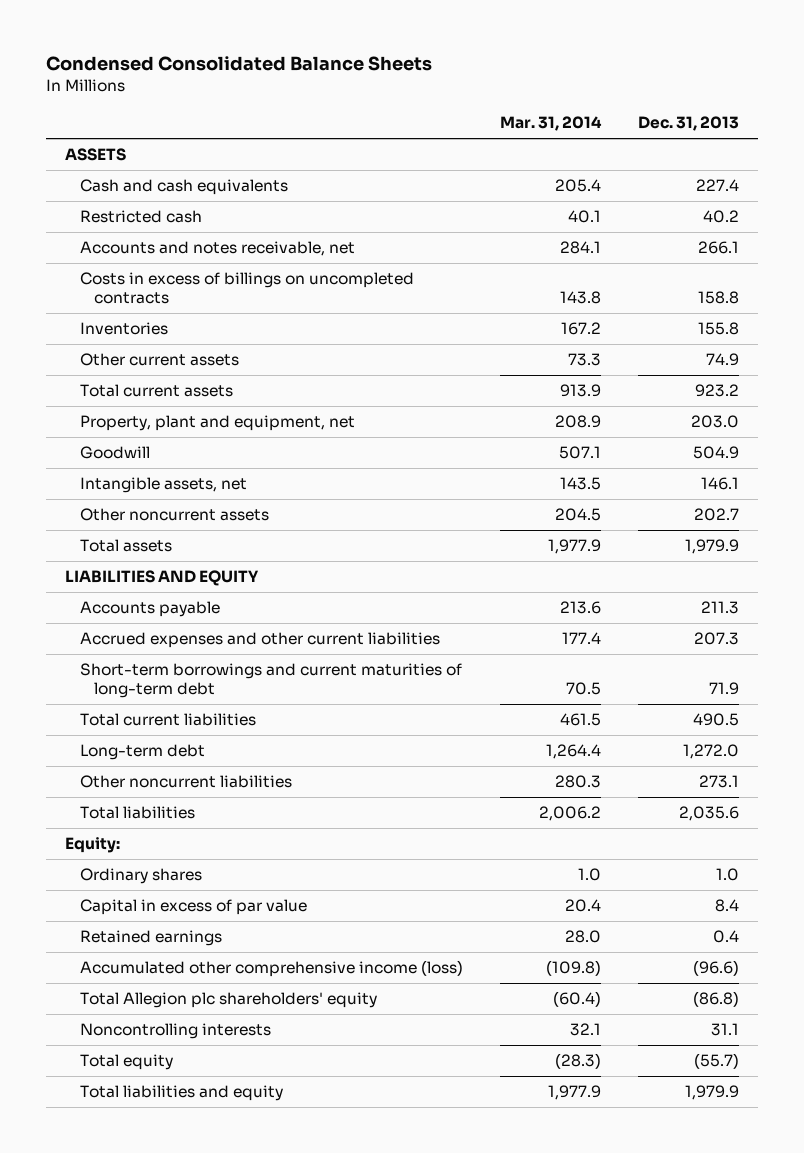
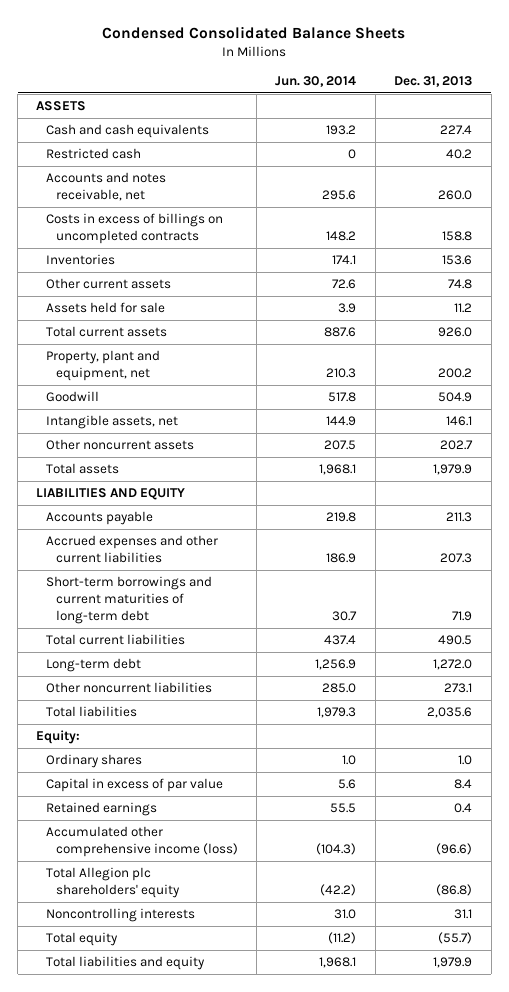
[499,115,602,131] Mar. 31, 2014 -> none
none -> [275,76,357,88] Jun. 30, 2014
[698,241,740,255] 266.1 -> [438,190,473,201] 260.0
[698,322,740,336] 155.8 -> [442,254,473,265] 153.6
[706,353,740,367] 74.9 -> [448,278,473,289] 74.8
none -> [46,301,166,313] Assets held for sale
[695,384,740,398] 923.2 -> [438,326,473,337] 926.0
[691,415,740,429] 203.0 -> [438,368,473,379] 200.2

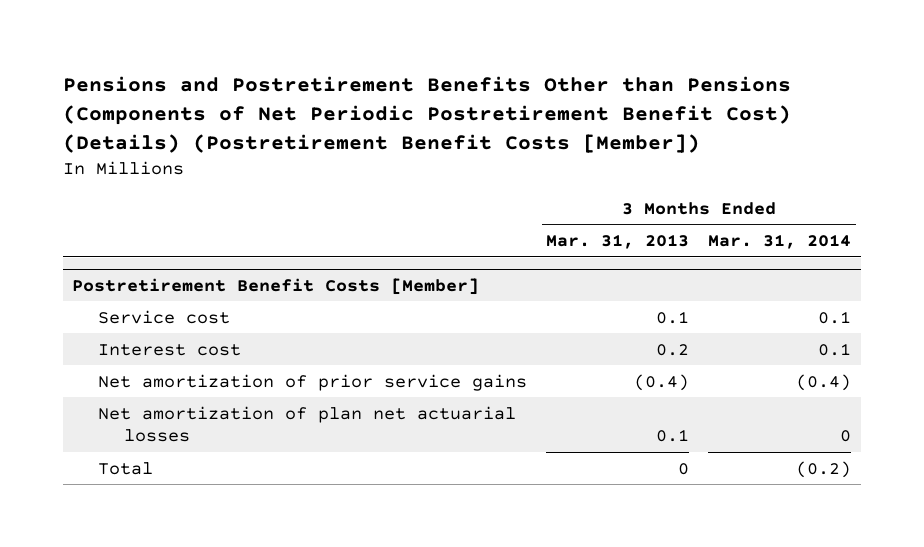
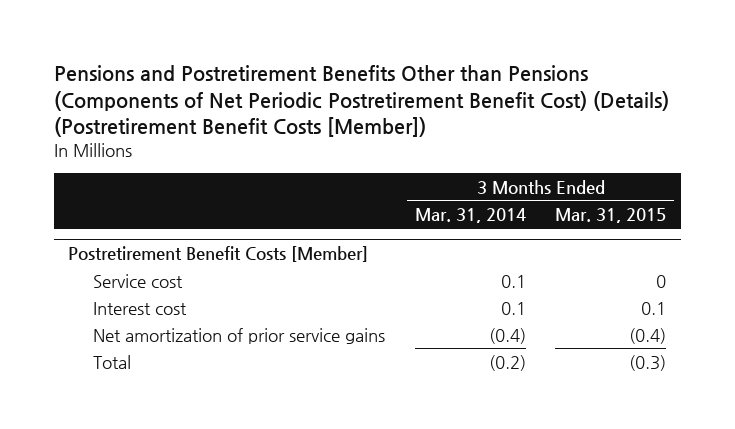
[546,234,690,250] Mar. 31, 2013 -> none
none -> [555,208,667,224] Mar. 31, 2015
[98,405,517,443] Net amortization of plan net actuarial losses -> none

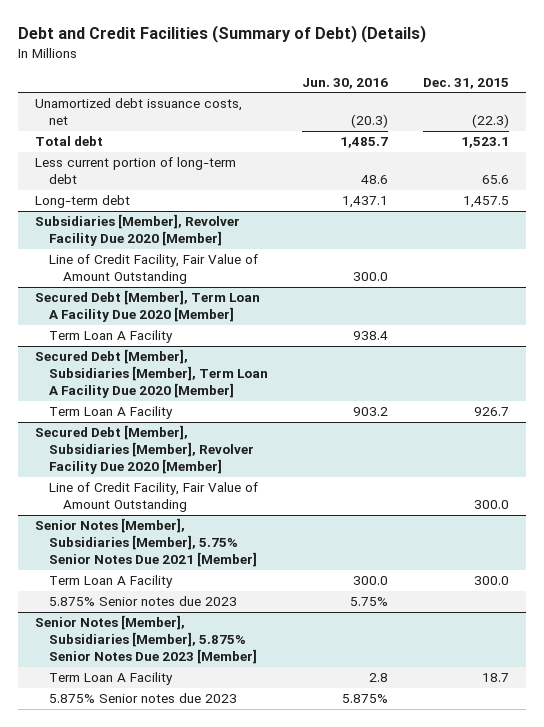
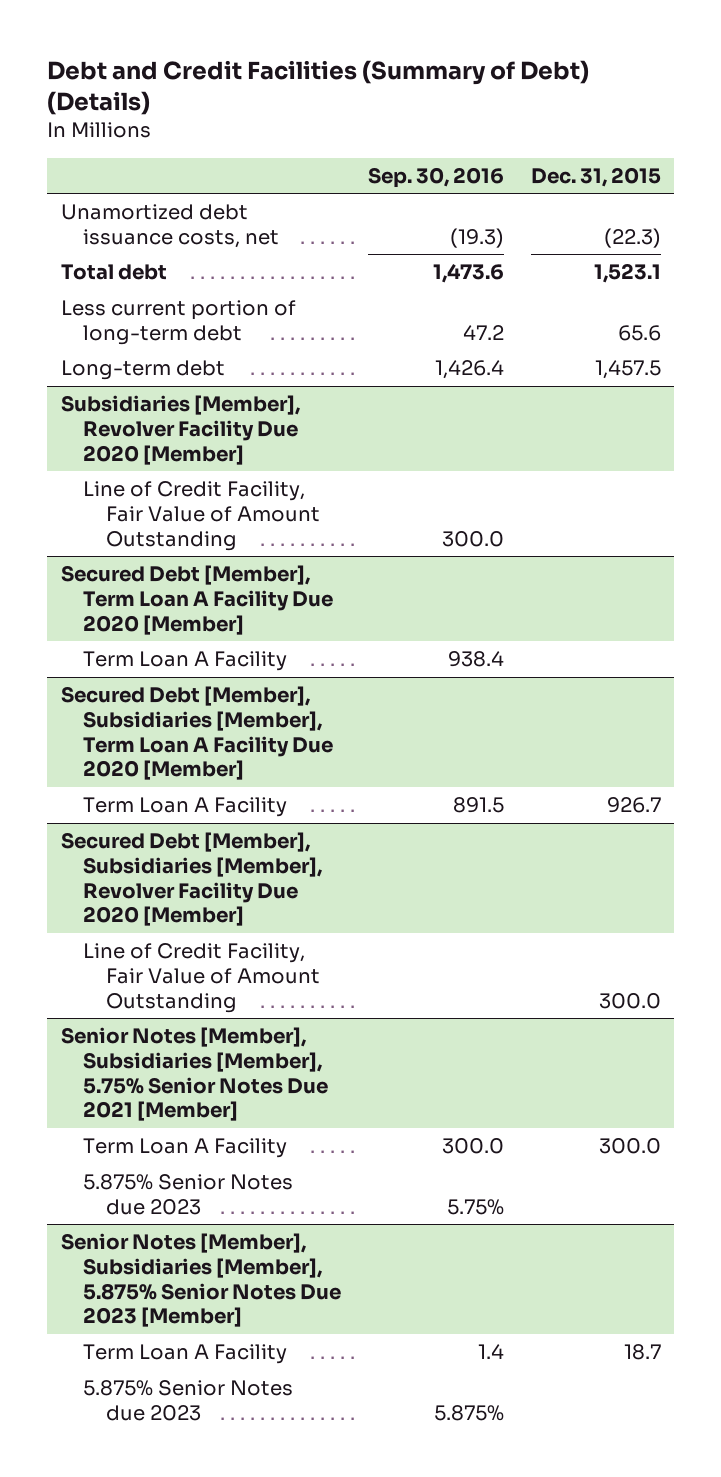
[302,77,389,89] Jun. 30, 2016 -> none
none -> [367,166,504,188] Sep. 30, 2016
[48,596,237,607] 5.875% Senior notes due 2023 -> [83,1174,294,1215] 5.875% Senior Notes due 2023
[48,693,237,704] 5.875% Senior notes due 2023 -> [83,1380,294,1421] 5.875% Senior Notes due 2023

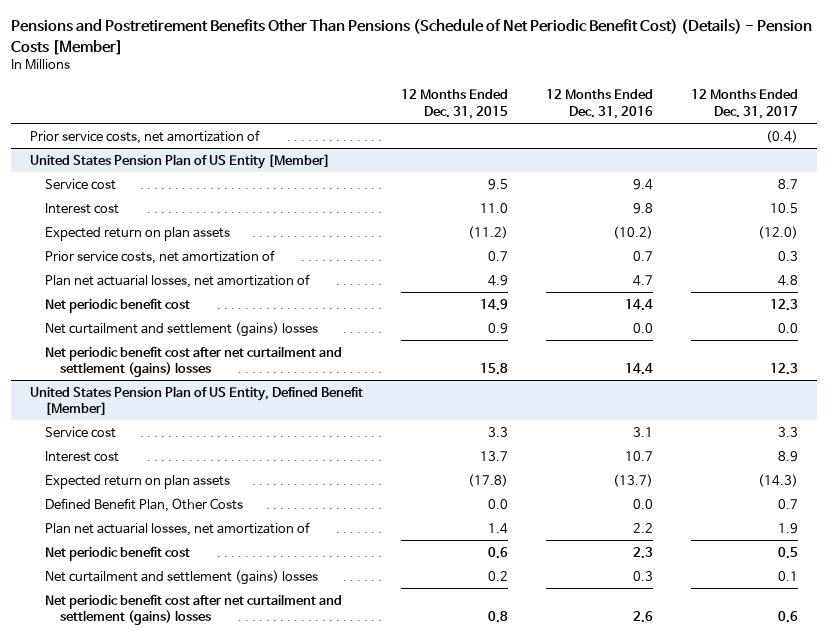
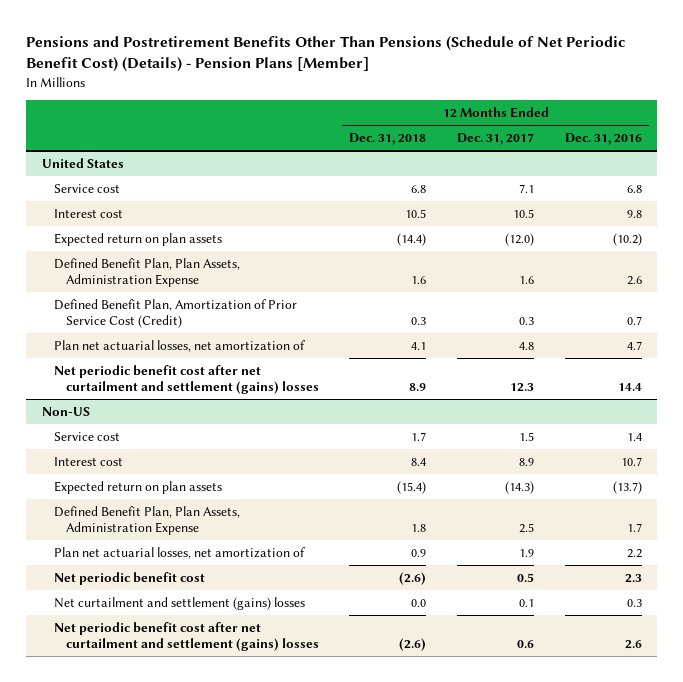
[10,18,812,55] Pensions and Postretirement Benefits Other Than Pensions (Schedule of Net Periodic Benefit Cost) (Details) - Pension Costs [Member] -> [26,36,626,73] Pensions and Postretirement Benefits Other Than Pensions (Schedule of Net Periodic Benefit Cost) (Details) - Pension Plans [Member]
[400,89,508,119] 12 Months Ended Dec. 31, 2015 -> none
none -> [349,133,427,146] Dec. 31, 2018
[29,129,260,144] Prior service costs, net amortization of -> none
[29,153,330,169] United States Pension Plan of US Entity [Member] -> none
none -> [41,157,124,168] United States
[632,178,653,190] 9.4 -> [626,184,642,193] 6.8
[778,178,799,189] 8.7 -> [519,183,535,193] 7.1
none -> [53,257,240,287] Defined Benefit Plan, Plan Assets, Administration Expense
[44,249,275,264] Prior service costs, net amortization of -> [53,298,297,328] Defined Benefit Plan, Amortization of Prior Service Cost (Credit)
[44,298,190,313] Net periodic benefit cost -> none
[44,321,318,337] Net curtailment and settlement (gains) losses -> none
[29,385,363,417] United States Pension Plan of US Entity, Defined Benefit [Member] -> none
none -> [41,406,90,416] Non-US
[632,426,653,437] 3.1 -> [626,432,642,441] 1.4
[778,426,799,437] 3.3 -> [519,431,535,441] 1.5
[44,497,243,512] Defined Benefit Plan, Other Costs -> none
none -> [53,505,240,535] Defined Benefit Plan, Plan Assets, Administration Expense

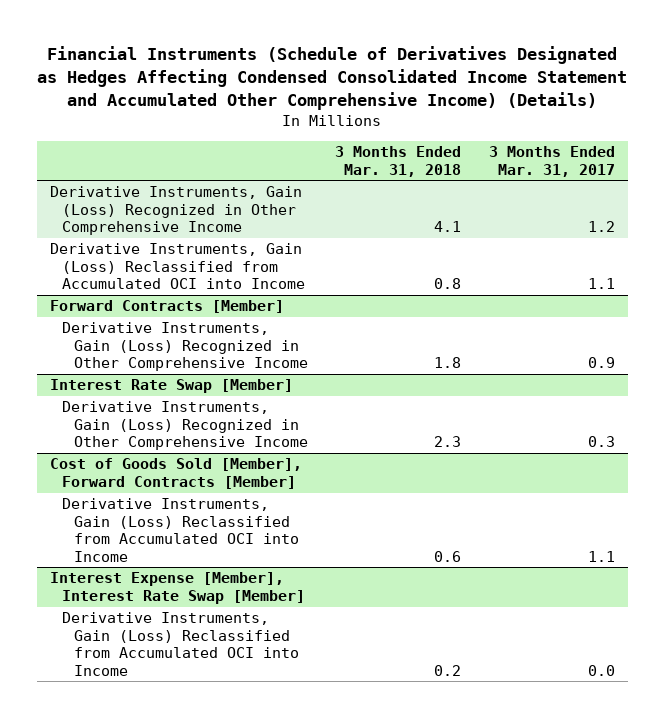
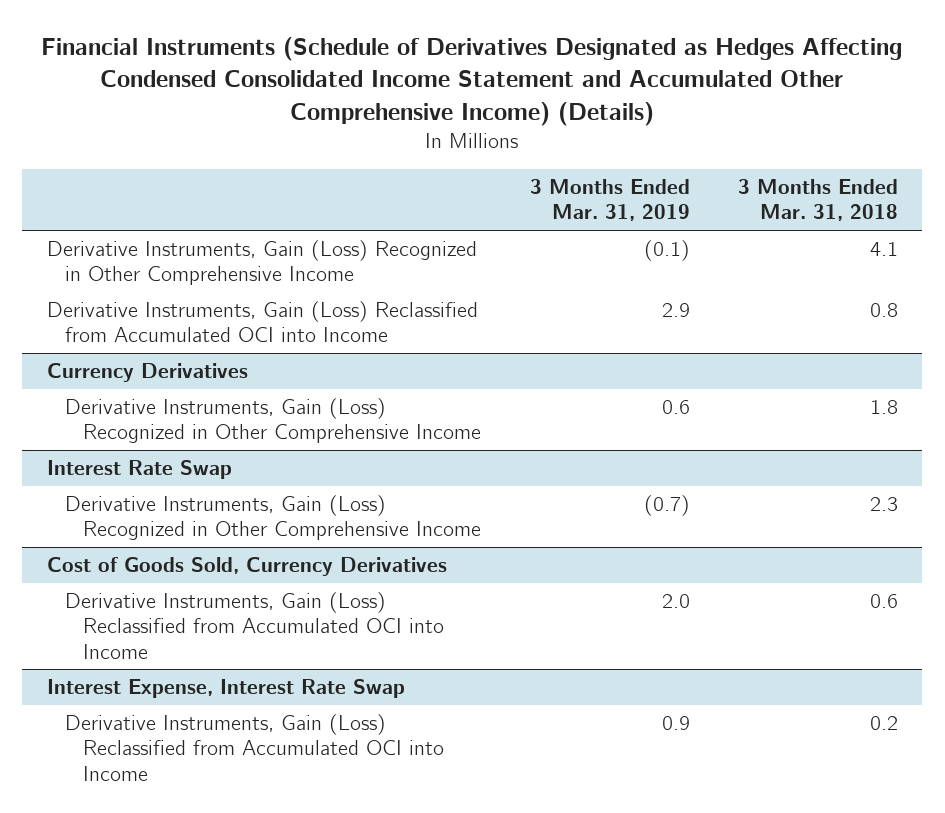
[488,146,615,177] 3 Months Ended Mar. 31, 2017 -> none
none -> [529,179,690,222] 3 Months Ended Mar. 31, 2019
[50,300,285,314] Forward Contracts [Member] -> [46,363,248,383] Currency Derivatives
[50,379,294,394] Interest Rate Swap [Member] -> [46,460,232,480] Interest Rate Swap
[50,458,303,489] Cost of Goods Sold [Member], Forward Contracts [Member] -> none
none -> [46,557,447,577] Cost of Goods Sold, Currency Derivatives
[50,572,306,604] Interest Expense [Member], Interest Rate Swap [Member] -> [46,679,405,699] Interest Expense, Interest Rate Swap

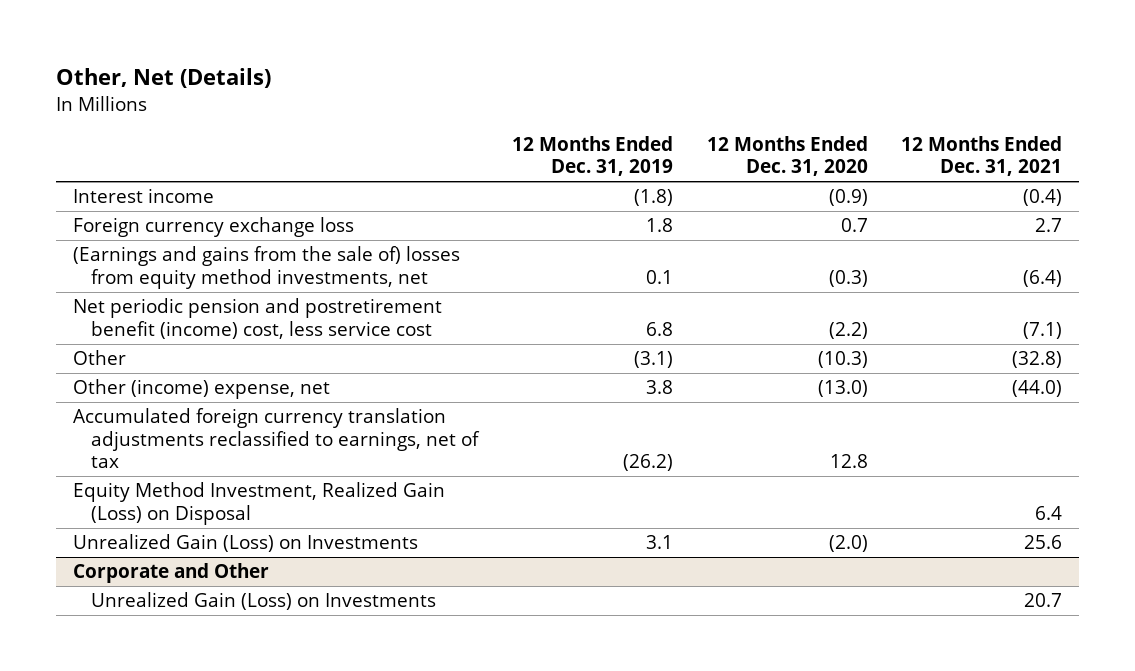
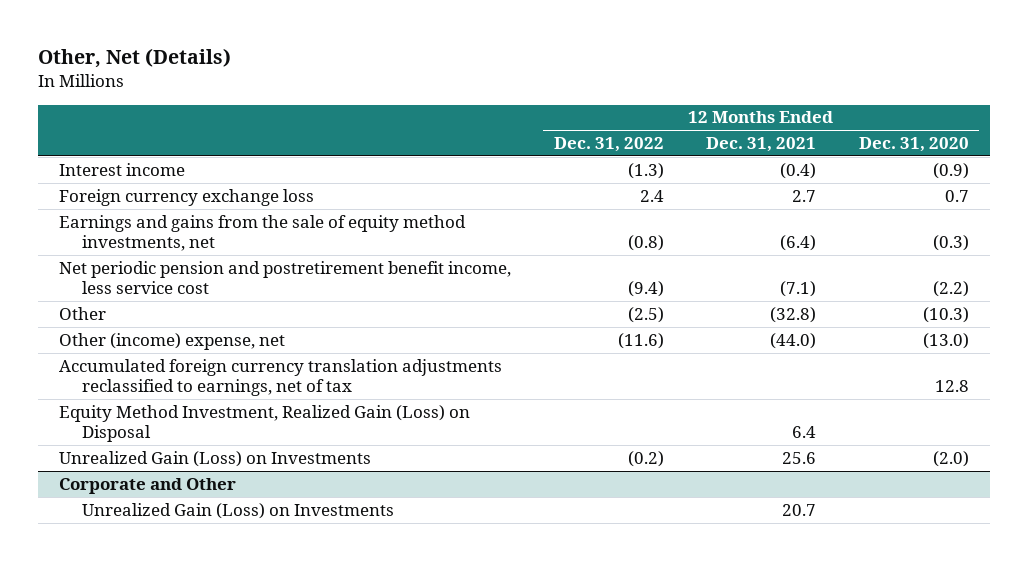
[511,135,673,177] 12 Months Ended Dec. 31, 2019 -> none
none -> [553,137,664,153] Dec. 31, 2022
[73,246,461,289] (Earnings and gains from the sale of) losses from equity method investments, net -> [59,214,467,251] Earnings and gains from the sale of equity method investments, net
[73,298,443,339] Net periodic pension and postretirement benefit (income) cost, less service cost -> [59,260,512,294] Net periodic pension and postretirement benefit income, less service cost

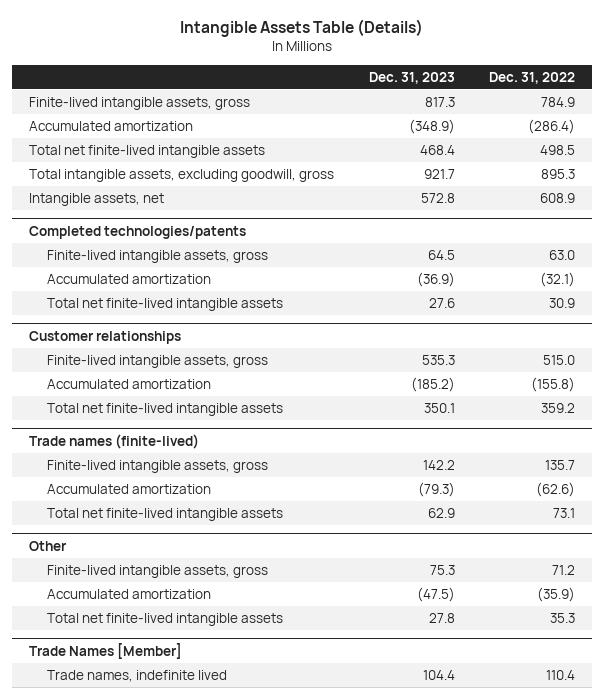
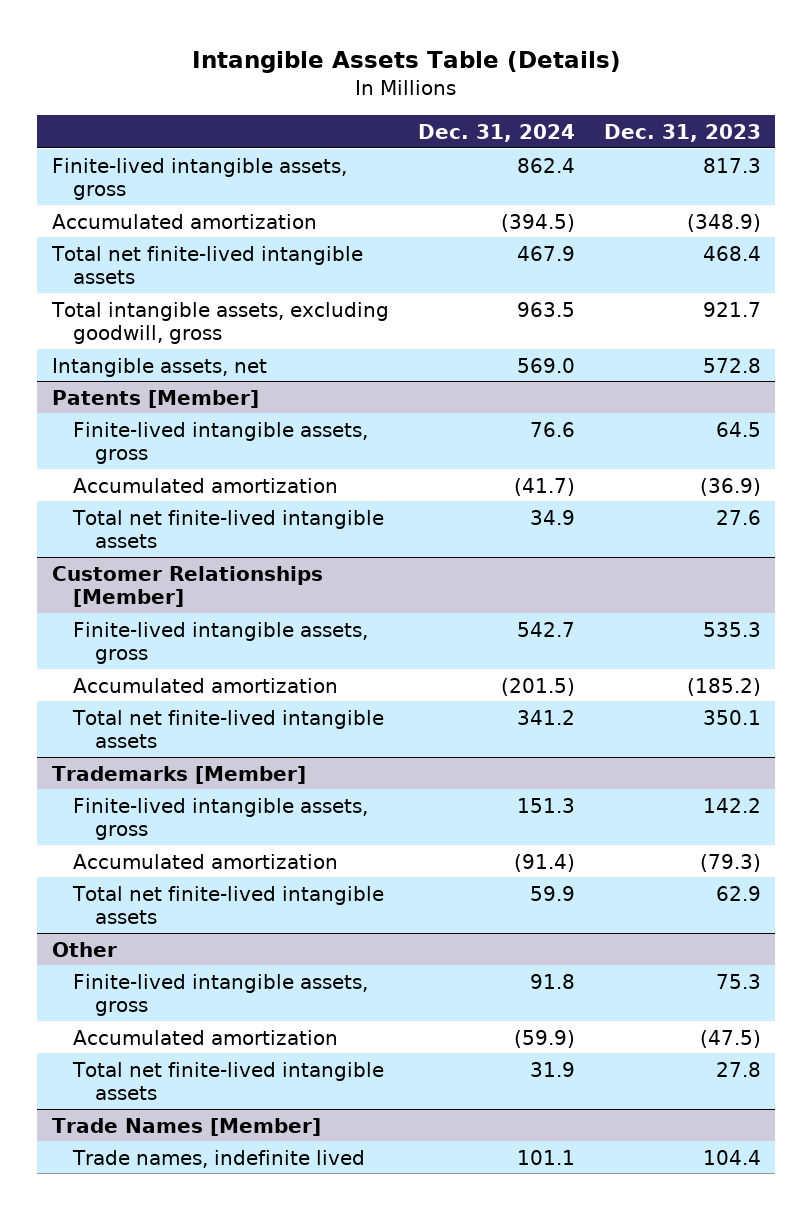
[489,71,576,84] Dec. 31, 2022 -> none
none -> [417,123,575,142] Dec. 31, 2024
[29,225,247,239] Completed technologies/patents -> [51,389,259,408] Patents [Member]
[29,330,182,344] Customer relationships -> [51,565,323,608] Customer Relationships [Member]
[29,433,200,449] Trade names (finite-lived) -> [51,765,306,784] Trademarks [Member]

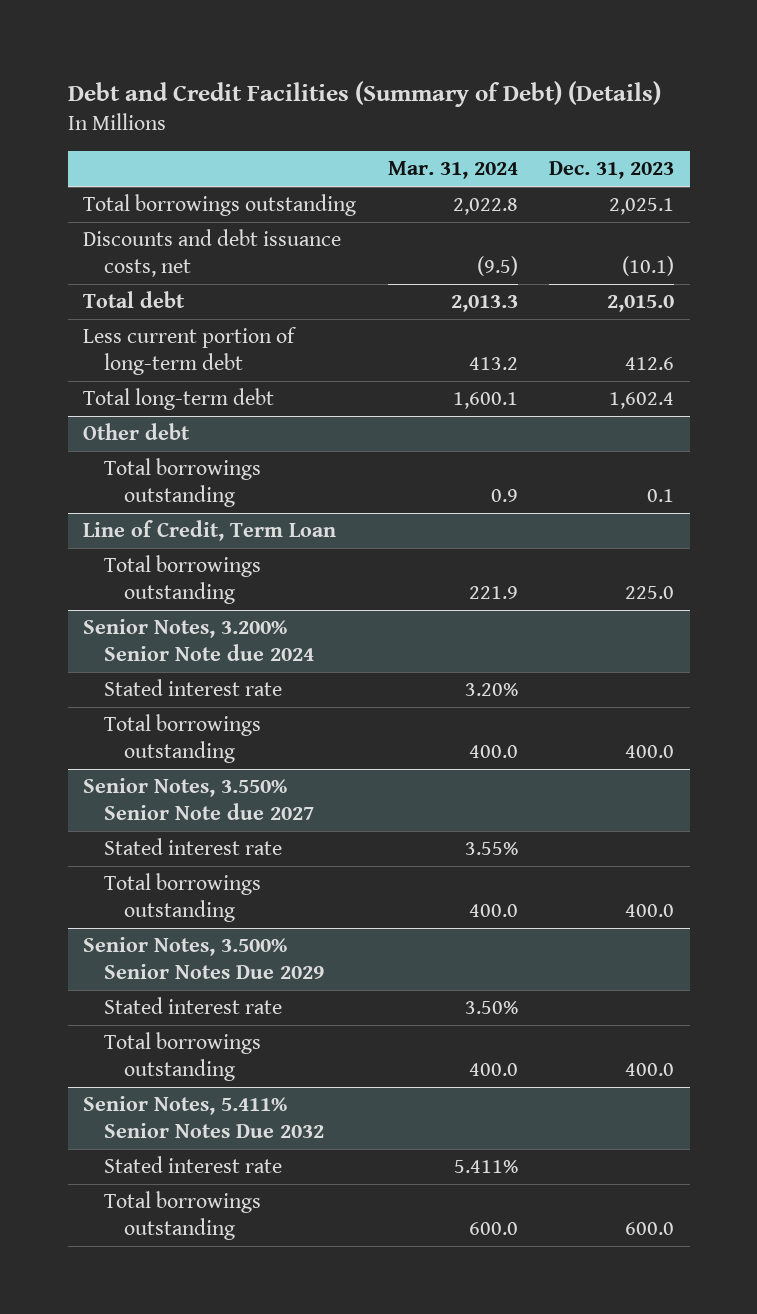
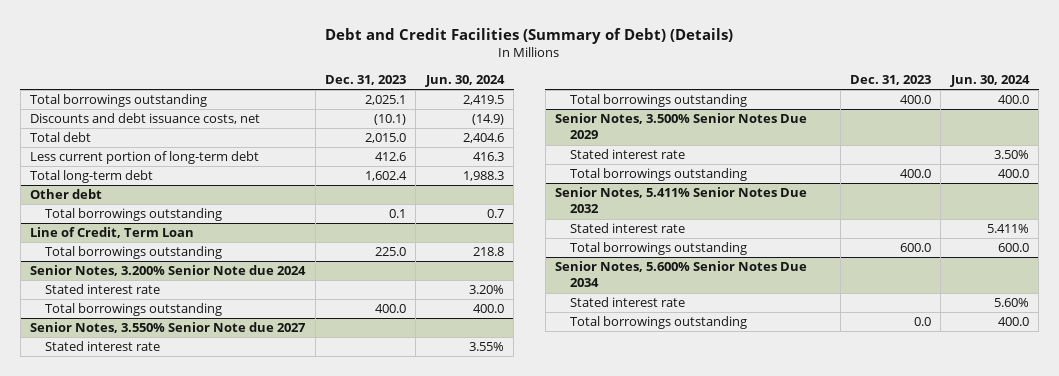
[387,161,518,180] Mar. 31, 2024 -> none
none -> [424,74,505,87] Jun. 30, 2024
none -> [555,261,808,288] Senior Notes, 5.600% Senior Notes Due 2034
none -> [569,297,685,308] Stated interest rate
none -> [569,316,747,330] Total borrowings outstanding

